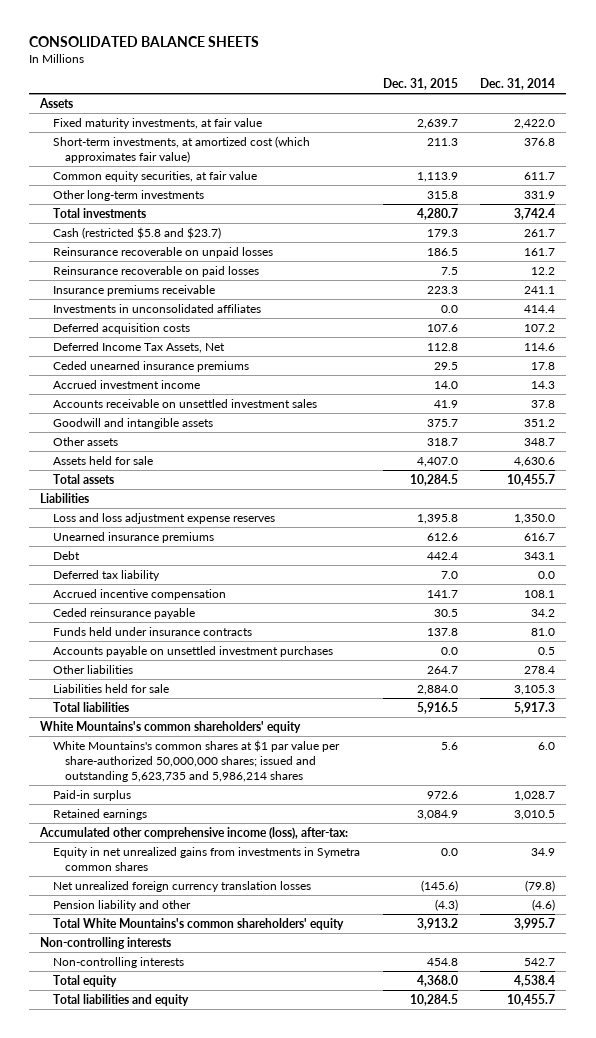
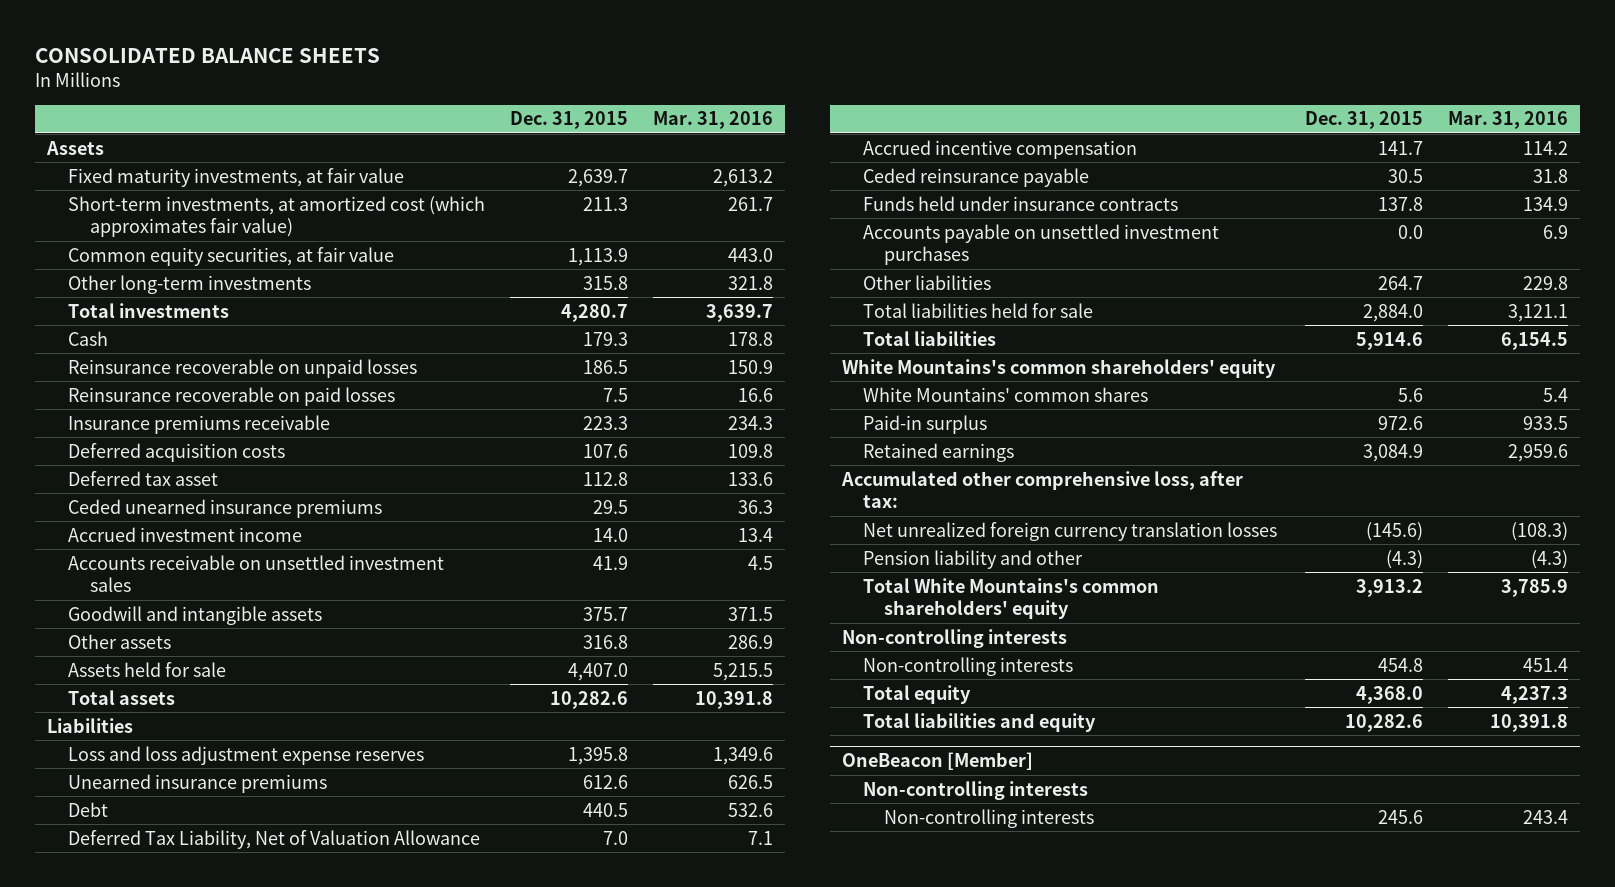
[480,77,556,90] Dec. 31, 2014 -> none
none -> [652,111,773,130] Mar. 31, 2016
[52,226,221,239] Cash (restricted $5.8 and $23.7) -> [68,330,109,346] Cash
[52,303,261,313] Investments in unconsolidated affiliates -> none
[52,341,225,353] Deferred Income Tax Assets, Net -> [68,470,219,486] Deferred tax asset
[426,437,458,446] 318.7 -> [583,634,629,649] 316.8
[409,473,458,486] 10,284.5 -> [550,690,629,709] 10,282.6
[426,551,458,560] 442.4 -> [583,802,629,817] 440.5
[52,569,160,581] Deferred tax liability -> [68,829,481,849] Deferred Tax Liability, Net of Valuation Allowance
[52,683,169,693] Liabilities held for sale -> [863,302,1094,318] Total liabilities held for sale
[416,701,458,714] 5,916.5 -> [1355,331,1423,350] 5,914.6
[52,739,340,782] White Mountains's common shares at $1 par value per share-authorized 50,000,000 shares; issued and outstanding 5,623,735 and 5,986,214 shares -> [863,386,1149,402] White Mountains' common shares
[52,846,360,871] Equity in net unrealized gains from investments in Symetra common shares -> none
[39,826,349,839] Accumulated other comprehensive income (loss), after-tax: -> [841,470,1244,509] Accumulated other comprehensive loss, after tax:
[409,993,458,1006] 10,284.5 -> [1344,713,1423,732] 10,282.6
none -> [842,752,1034,771] OneBeacon [Member]
none -> [863,780,1089,800] Non-controlling interests
none -> [884,808,1095,828] Non-controlling interests

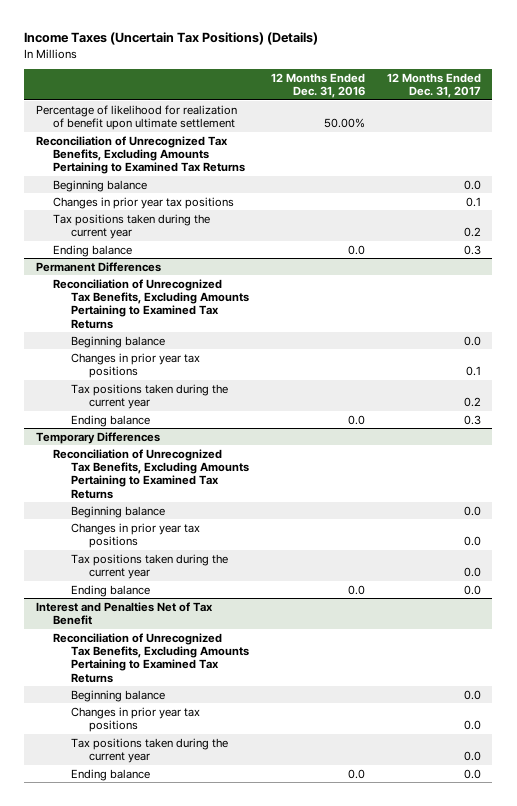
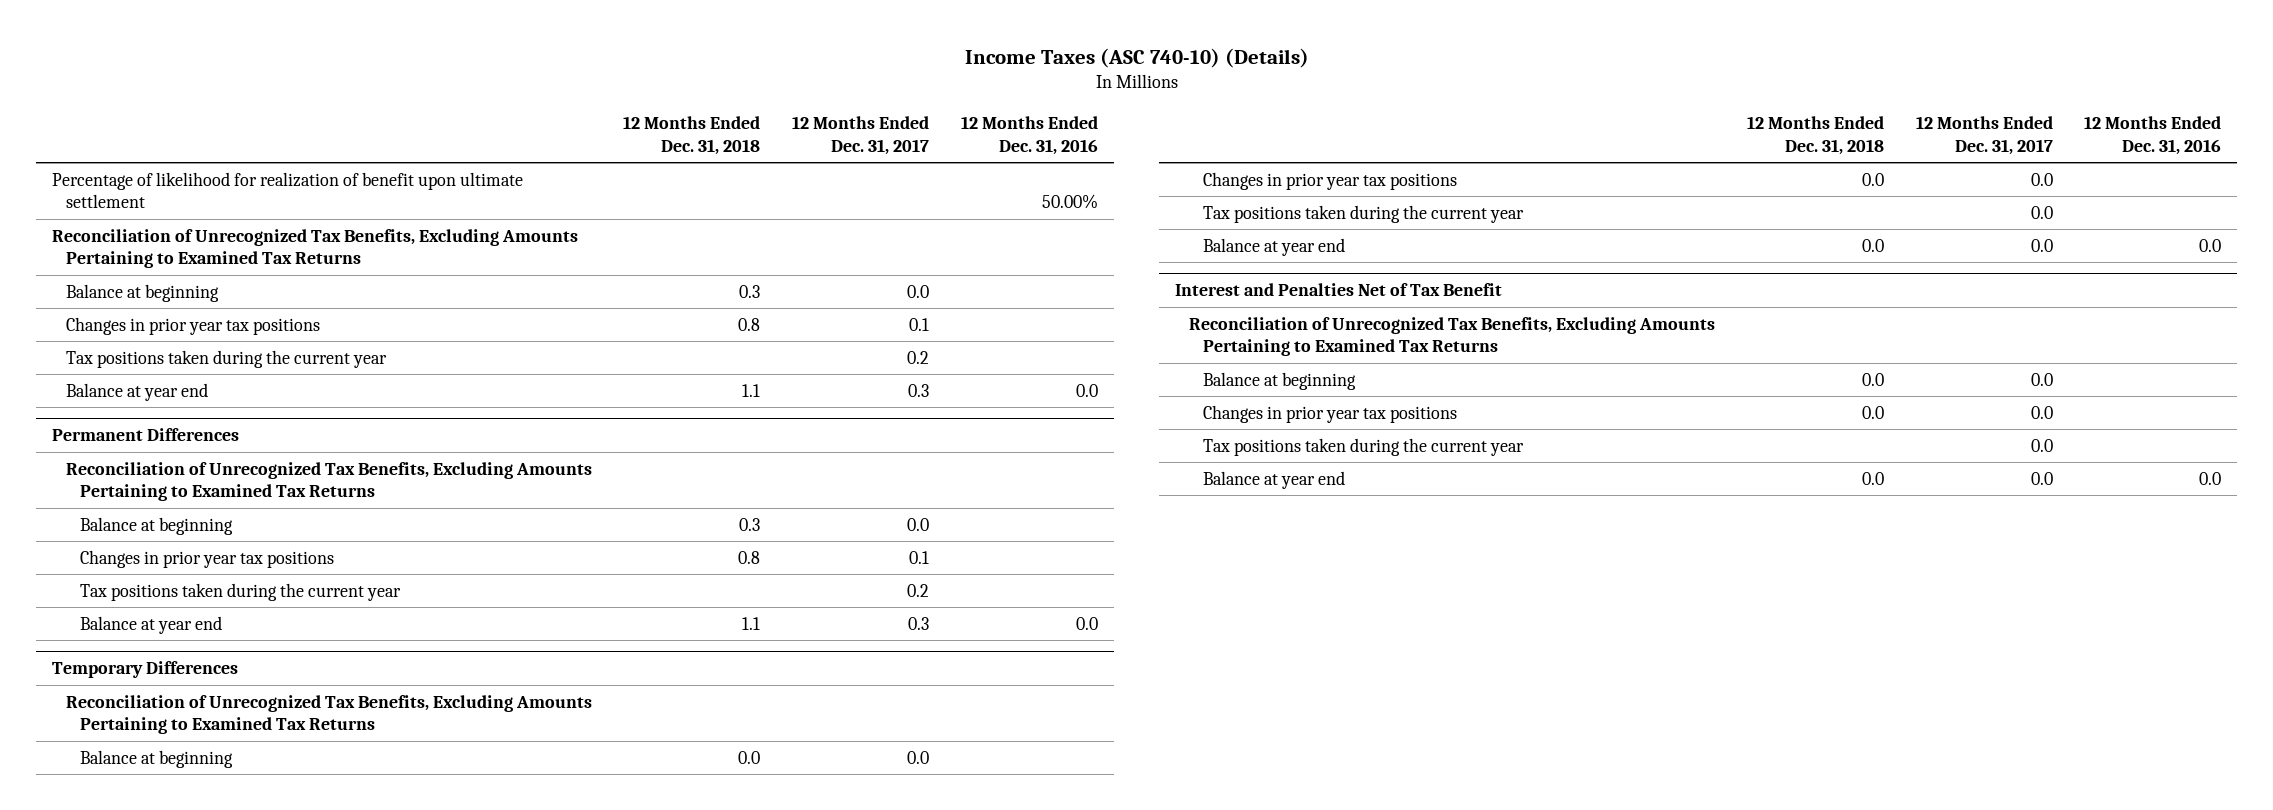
[24,32,319,46] Income Taxes (Uncertain Tax Positions) (Details) -> [964,47,1309,68] Income Taxes (ASC 740-10) (Details)
none -> [623,116,761,155] 12 Months Ended Dec. 31, 2018
[53,179,148,192] Beginning balance -> [65,283,219,302] Balance at beginning
[53,244,133,257] Ending balance -> [65,382,208,401] Balance at year end
[71,335,166,348] Beginning balance -> [79,516,233,535] Balance at beginning
[71,414,151,427] Ending balance -> [79,615,222,634] Balance at year end
[71,505,166,518] Beginning balance -> [79,749,233,768] Balance at beginning
[71,584,151,597] Ending balance -> [1203,237,1346,256] Balance at year end
[71,689,166,702] Beginning balance -> [1203,371,1357,390] Balance at beginning
[71,768,151,781] Ending balance -> [1203,470,1346,489] Balance at year end

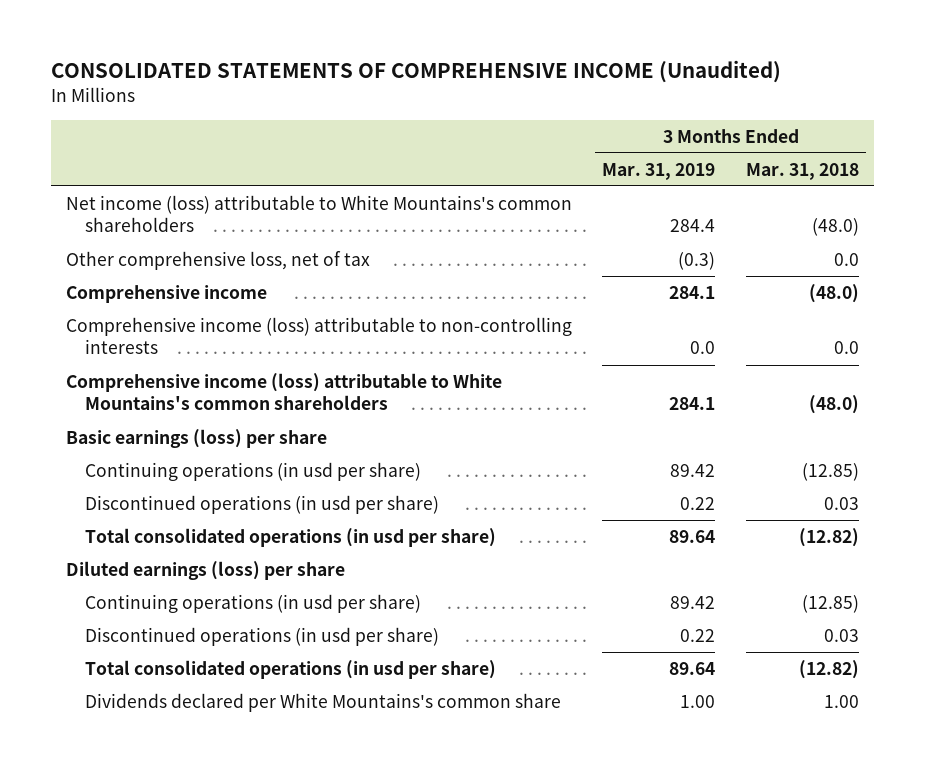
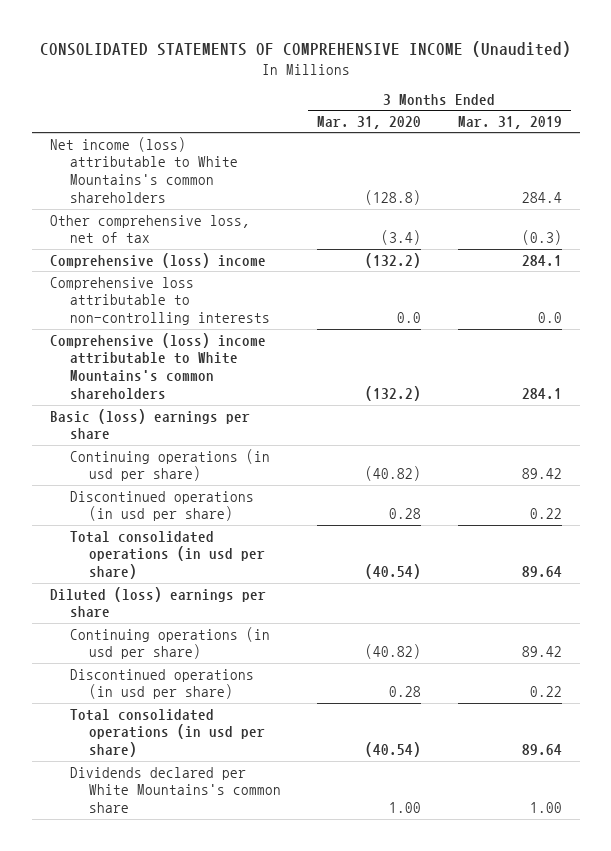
[745,162,859,180] Mar. 31, 2018 -> none
none -> [317,115,422,129] Mar. 31, 2020
[66,284,268,303] Comprehensive income -> [49,252,266,268] Comprehensive (loss) income
[66,316,573,355] Comprehensive income (loss) attributable to non-controlling interests -> [49,276,270,326] Comprehensive loss attributable to non-controlling interests
[66,372,503,411] Comprehensive income (loss) attributable to White Mountains's common shareholders -> [49,332,266,400] Comprehensive (loss) income attributable to White Mountains's common shareholders
[66,428,328,448] Basic earnings (loss) per share -> [49,408,250,440] Basic (loss) earnings per share
[66,560,346,580] Diluted earnings (loss) per share -> [49,586,266,618] Diluted (loss) earnings per share

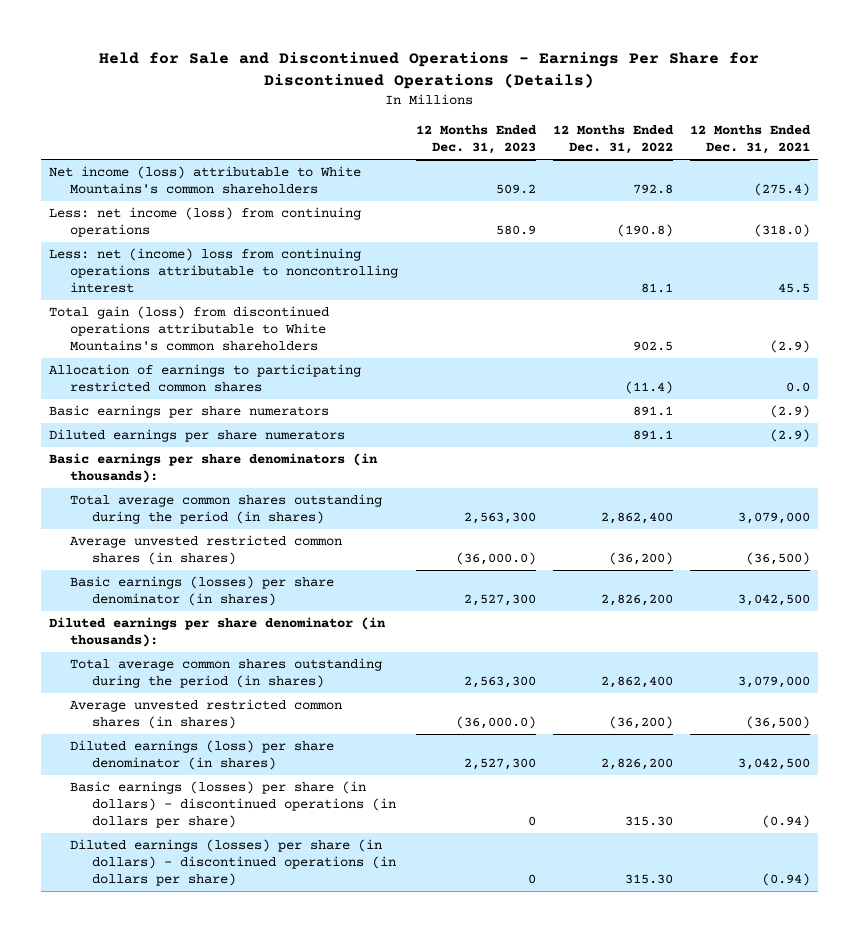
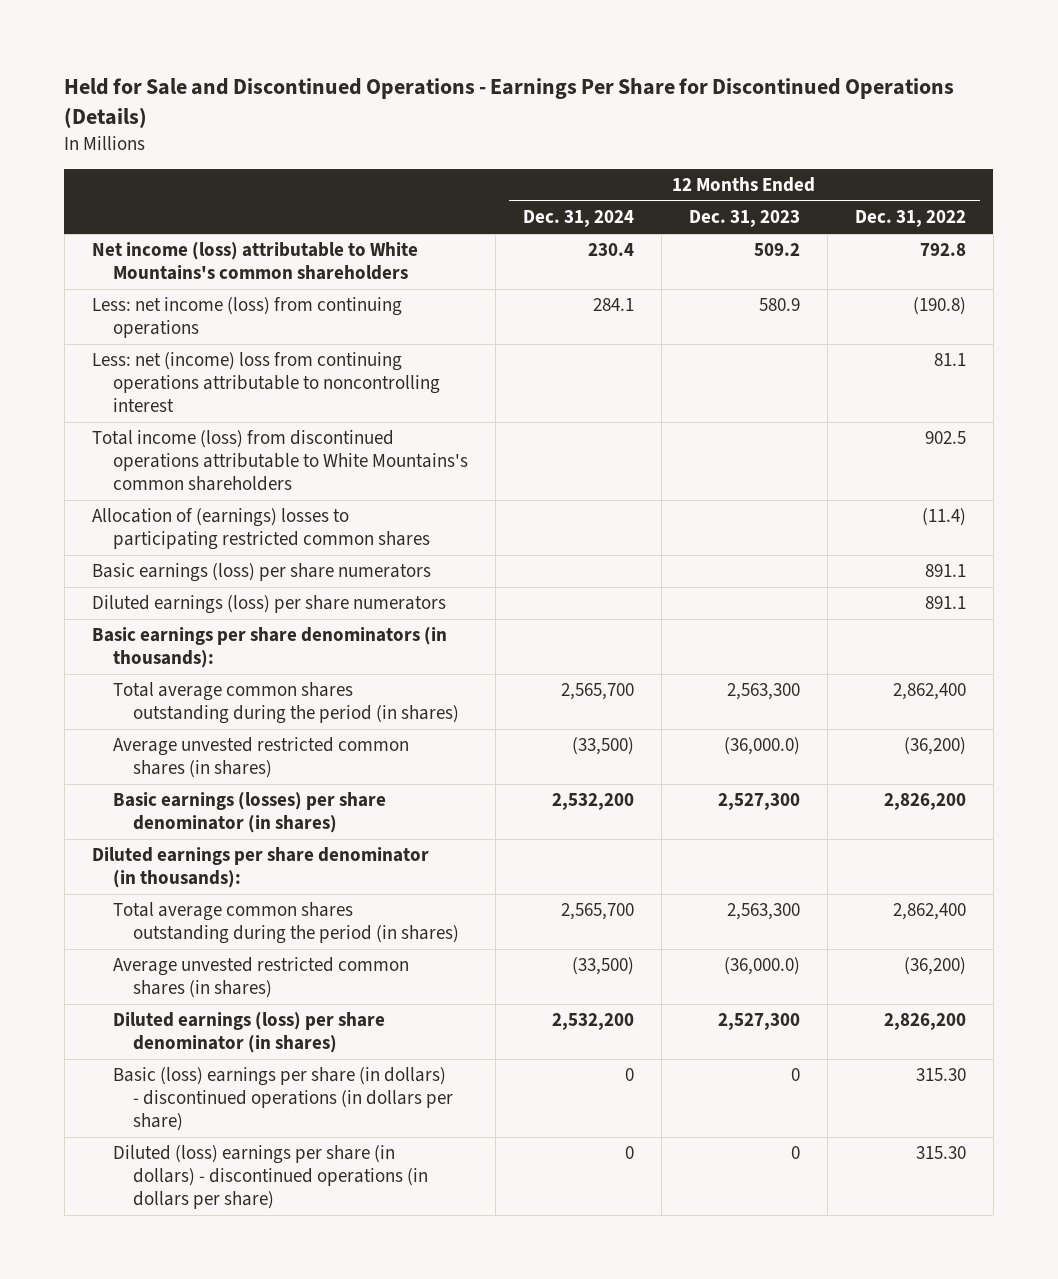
[689,125,811,155] 12 Months Ended Dec. 31, 2021 -> none
none -> [522,210,634,228] Dec. 31, 2024
[49,306,330,352] Total gain (loss) from discontinued operations attributable to White Mountains's common shareholders -> [91,430,468,492] Total income (loss) from discontinued operations attributable to White Mountains's common shareholders
[49,364,362,393] Allocation of earnings to participating restricted common shares -> [91,508,430,551] Allocation of (earnings) losses to participating restricted common shares
[49,405,330,419] Basic earnings per share numerators -> [91,563,431,583] Basic earnings (loss) per share numerators
[49,429,346,443] Diluted earnings per share numerators -> [91,595,446,615] Diluted earnings (loss) per share numerators
[70,781,396,829] Basic earnings (losses) per share (in dollars) - discontinued operations (in dollars per share) -> [112,1067,454,1132] Basic (loss) earnings per share (in dollars) - discontinued operations (in dollars per share)
[70,839,396,887] Diluted earnings (losses) per share (in dollars) - discontinued operations (in dollars per share) -> [112,1145,429,1210] Diluted (loss) earnings per share (in dollars) - discontinued operations (in dollars per share)

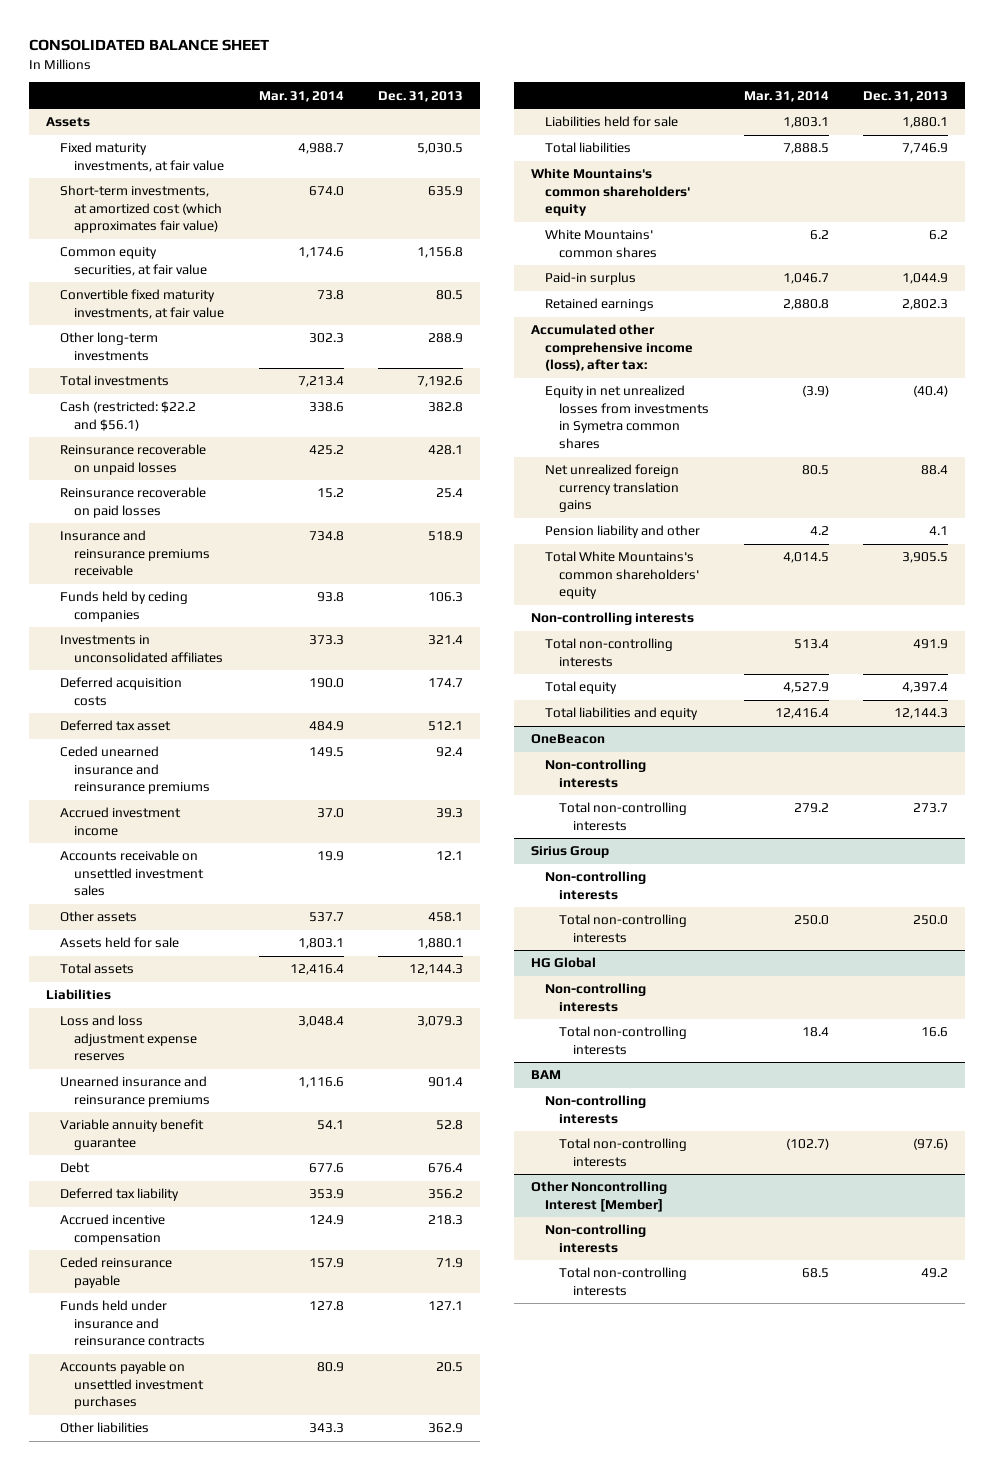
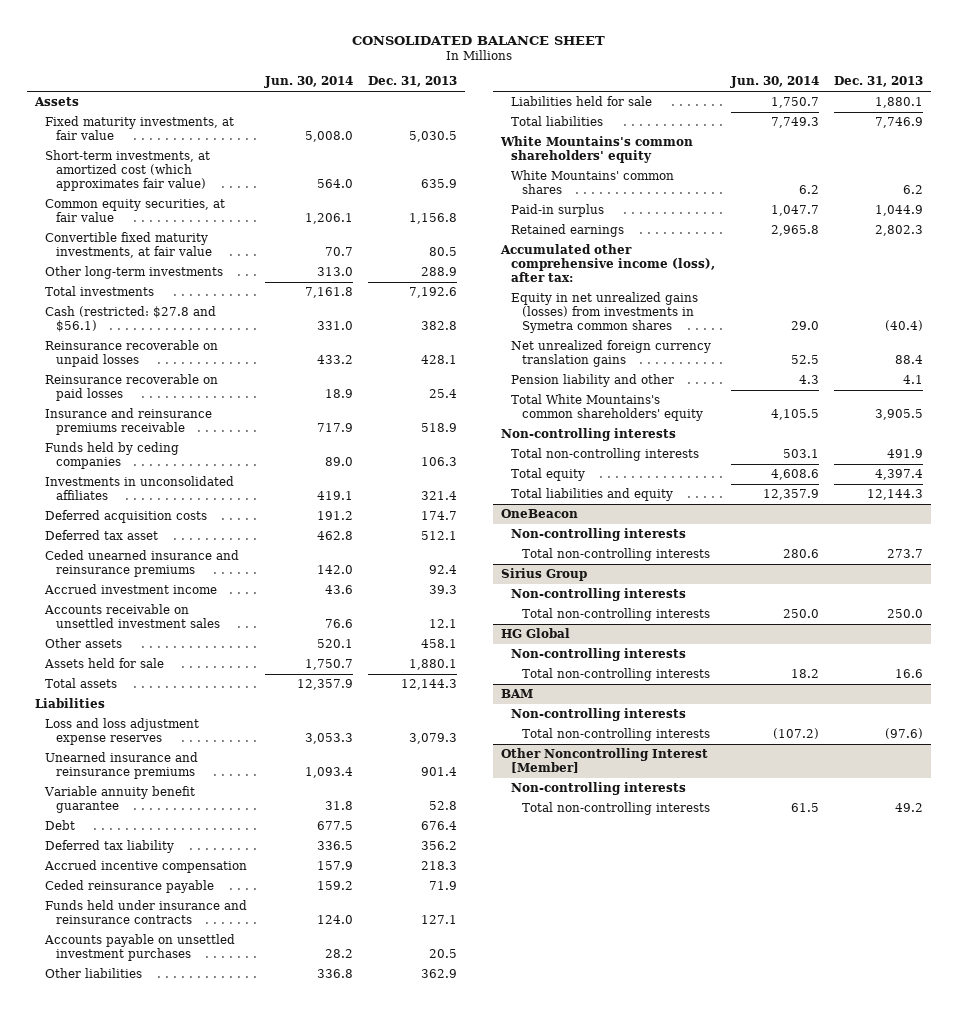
[258,90,344,102] Mar. 31, 2014 -> none
none -> [263,76,353,89] Jun. 30, 2014
[60,401,197,431] Cash (restricted: $22.2 and $56.1) -> [45,306,217,333] Cash (restricted: $27.8 and $56.1)
[545,385,710,450] Equity in net unrealized losses from investments in Symetra common shares -> [511,292,699,334] Equity in net unrealized gains (losses) from investments in Symetra common shares

